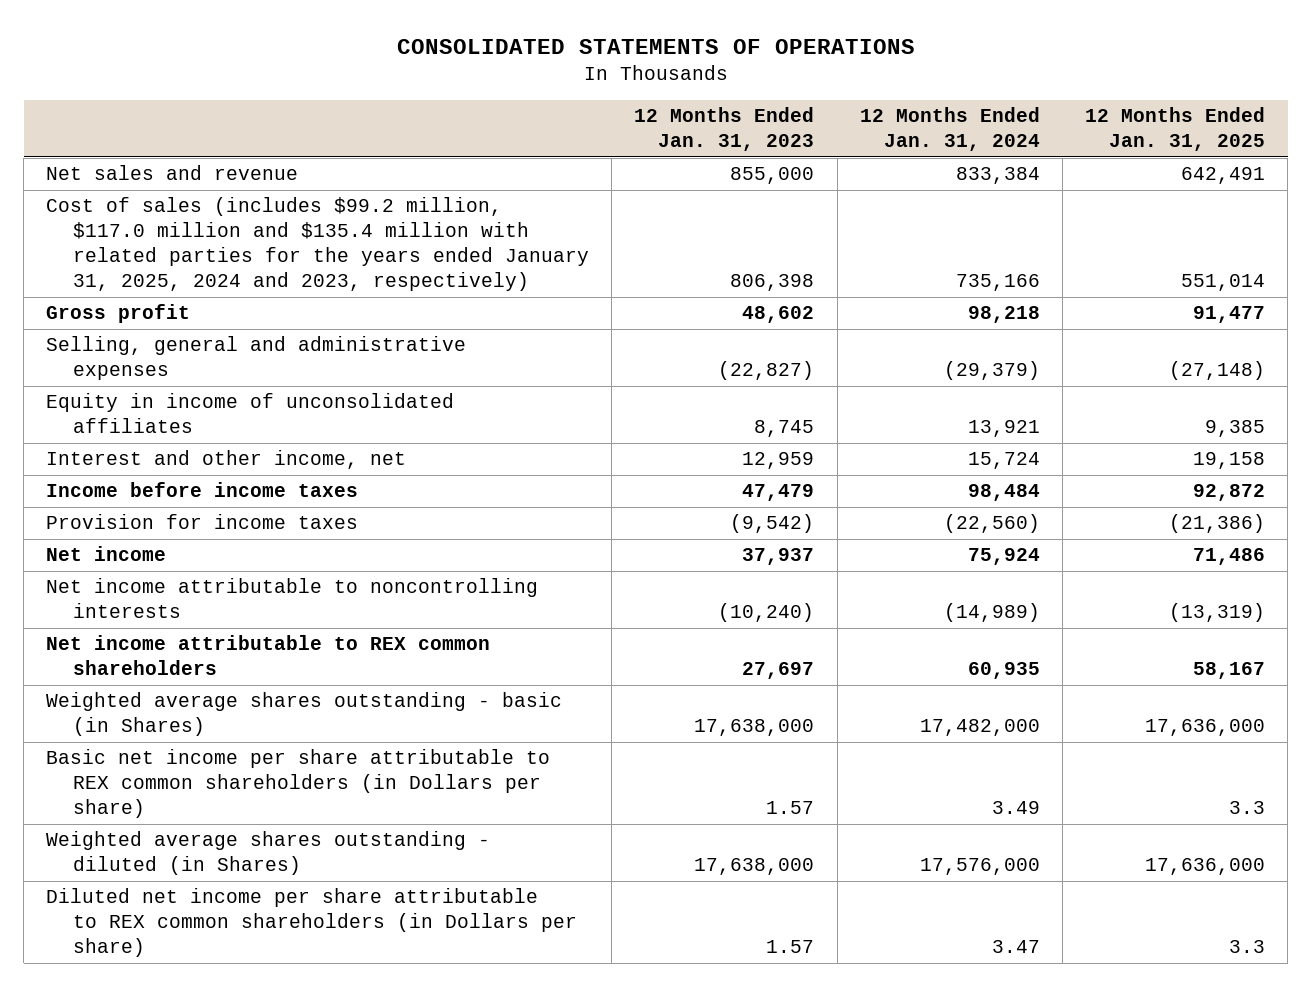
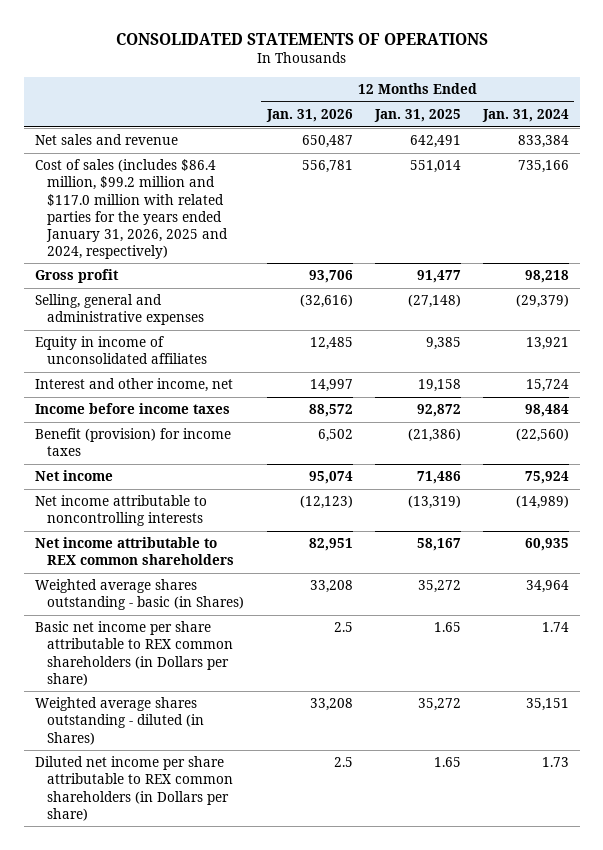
[634,107,815,152] 12 Months Ended Jan. 31, 2023 -> none
none -> [265,109,353,123] Jan. 31, 2026
[46,197,589,292] Cost of sales (includes $99.2 million, $117.0 million and $135.4 million with related parties for the years ended January 31, 2025, 2024 and 2023, respectively) -> [34,159,229,259] Cost of sales (includes $86.4 million, $99.2 million and $117.0 million with related parties for the years ended January 31, 2026, 2025 and 2024, respectively)
[46,514,359,530] Provision for income taxes -> [34,428,231,457] Benefit (provision) for income taxes
[919,719,1040,737] 17,482,000 -> [525,580,569,594] 34,964
[1145,719,1266,737] 17,636,000 -> [417,580,461,594] 35,272
[991,801,1040,815] 3.49 -> [541,622,569,633] 1.74
[1229,801,1266,815] 3.3 -> [433,622,461,633] 1.65
[919,858,1040,876] 17,576,000 -> [525,698,569,712] 35,151
[1145,858,1266,876] 17,636,000 -> [417,698,461,712] 35,272
[991,940,1040,954] 3.47 -> [541,757,569,768] 1.73
[1229,940,1266,954] 3.3 -> [433,757,461,768] 1.65

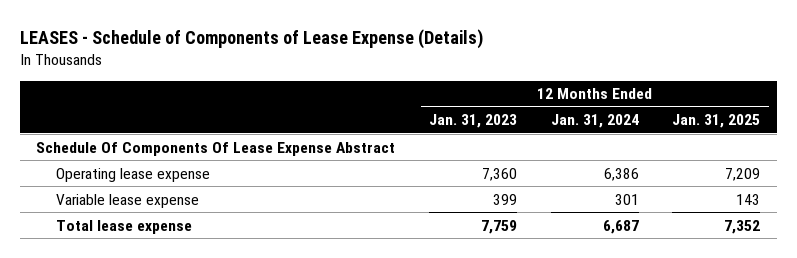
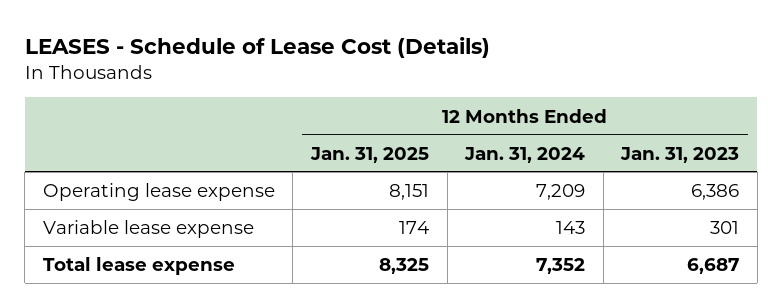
[19,28,483,49] LEASES - Schedule of Components of Lease Expense (Details) -> [24,36,490,58] LEASES - Schedule of Lease Cost (Details)
[36,141,396,156] Schedule Of Components Of Lease Expense Abstract -> none
[481,167,517,181] 7,360 -> [691,184,740,201] 6,386
[603,167,639,181] 6,386 -> [536,184,586,201] 7,209
[725,167,761,181] 7,209 -> [388,184,429,201] 8,151
[492,193,517,205] 399 -> [710,221,740,235] 301
[614,193,639,205] 301 -> [556,221,586,235] 143
[736,193,761,205] 143 -> [398,221,429,235] 174
[480,219,517,234] 7,759 -> [687,258,740,275] 6,687
[602,219,639,234] 6,687 -> [536,258,586,275] 7,352
[724,219,761,234] 7,352 -> [378,258,429,275] 8,325

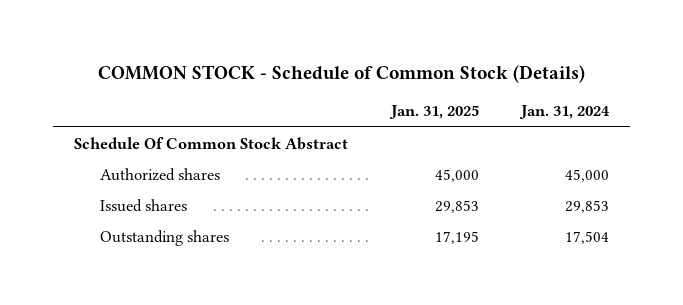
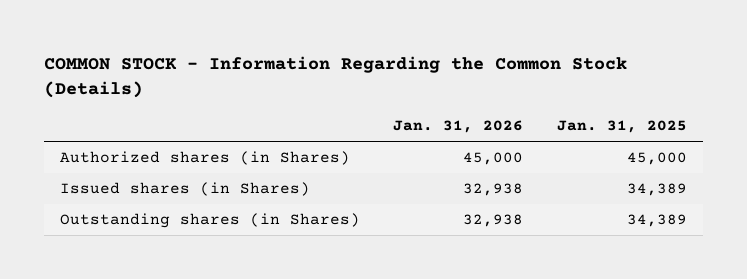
[97,64,585,83] COMMON STOCK - Schedule of Common Stock (Details) -> [43,55,627,98] COMMON STOCK - Information Regarding the Common Stock (Details)
[519,105,611,120] Jan. 31, 2024 -> none
none -> [393,120,524,134] Jan. 31, 2026
[74,137,349,151] Schedule Of Common Stock Abstract -> none
[100,168,221,182] Authorized shares -> [60,151,351,166] Authorized shares (in Shares)
[100,199,188,213] Issued shares -> [60,182,311,197] Issued shares (in Shares)
[434,200,479,214] 29,853 -> [626,183,687,197] 34,389
[100,230,230,247] Outstanding shares -> [60,213,361,229] Outstanding shares (in Shares)
[434,231,479,245] 17,195 -> [626,214,687,228] 34,389

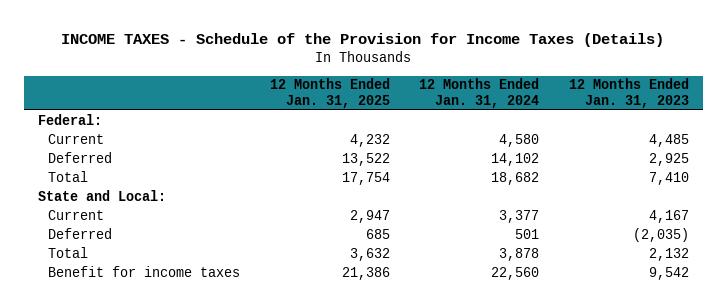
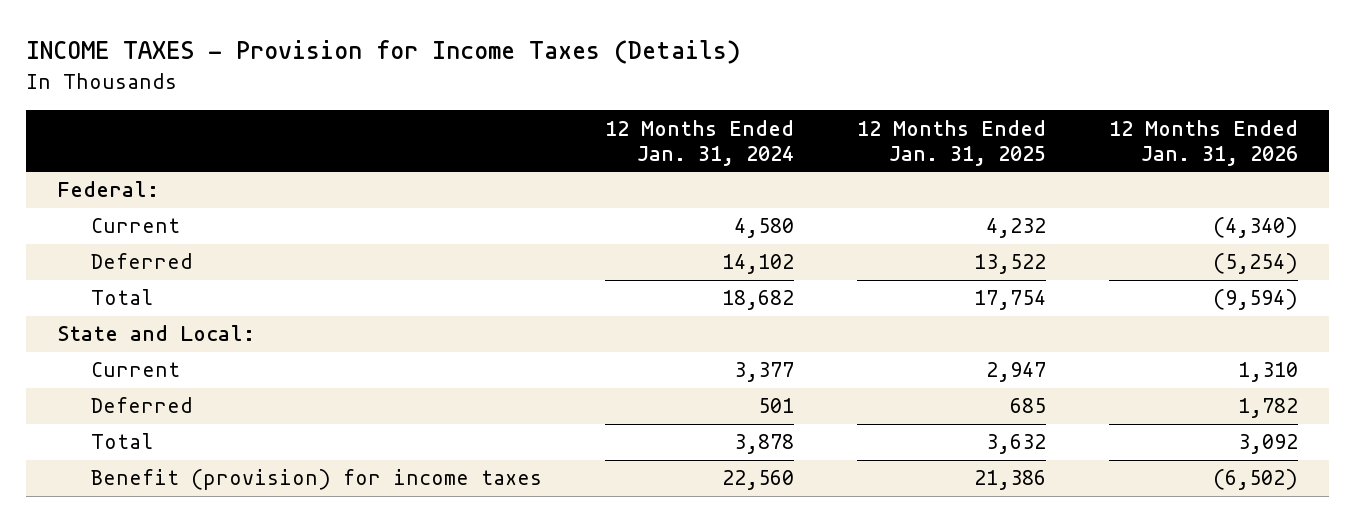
[61,33,665,48] INCOME TAXES - Schedule of the Provision for Income Taxes (Details) -> [25,40,741,65] INCOME TAXES - Provision for Income Taxes (Details)
[568,78,689,108] 12 Months Ended Jan. 31, 2023 -> none
none -> [1108,119,1298,166] 12 Months Ended Jan. 31, 2026
[48,265,241,277] Benefit for income taxes -> [91,469,543,491] Benefit (provision) for income taxes

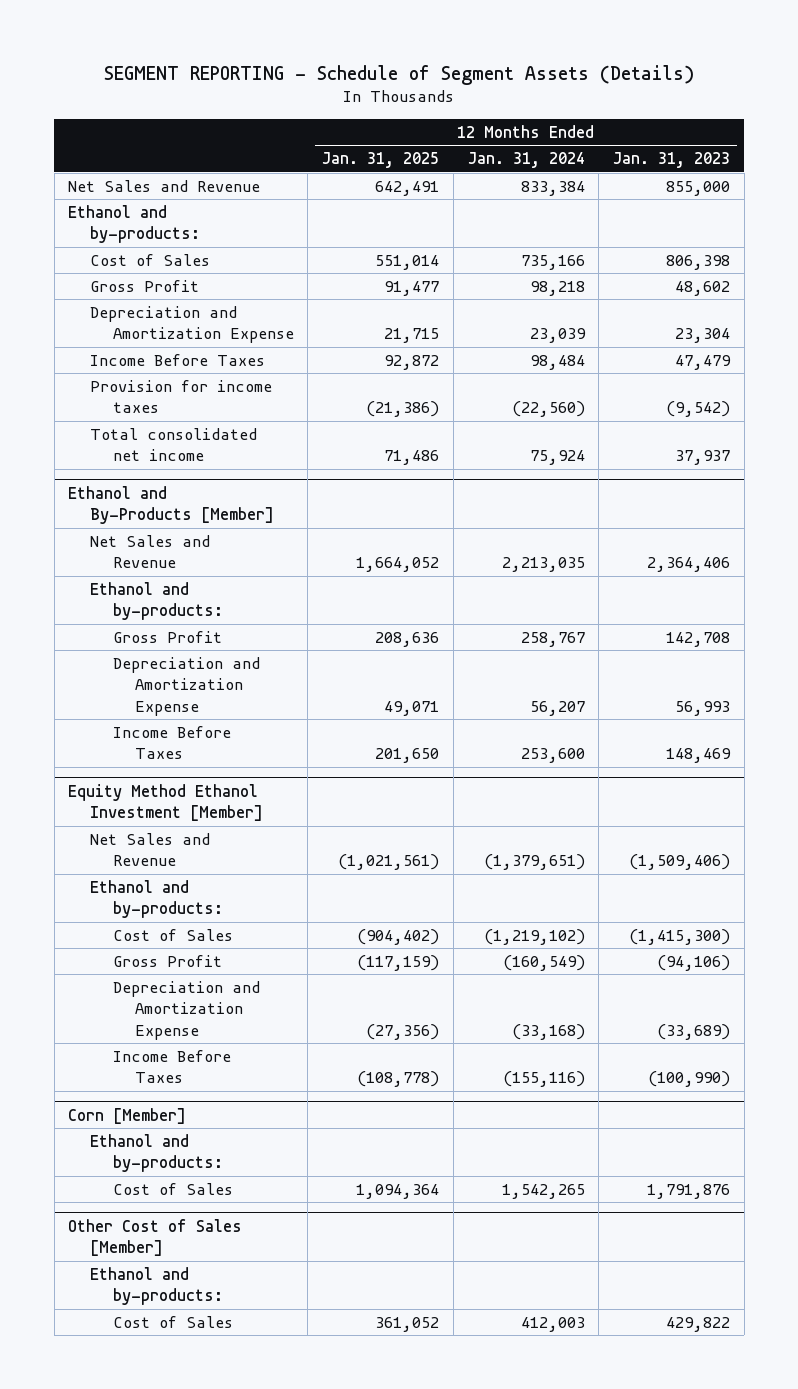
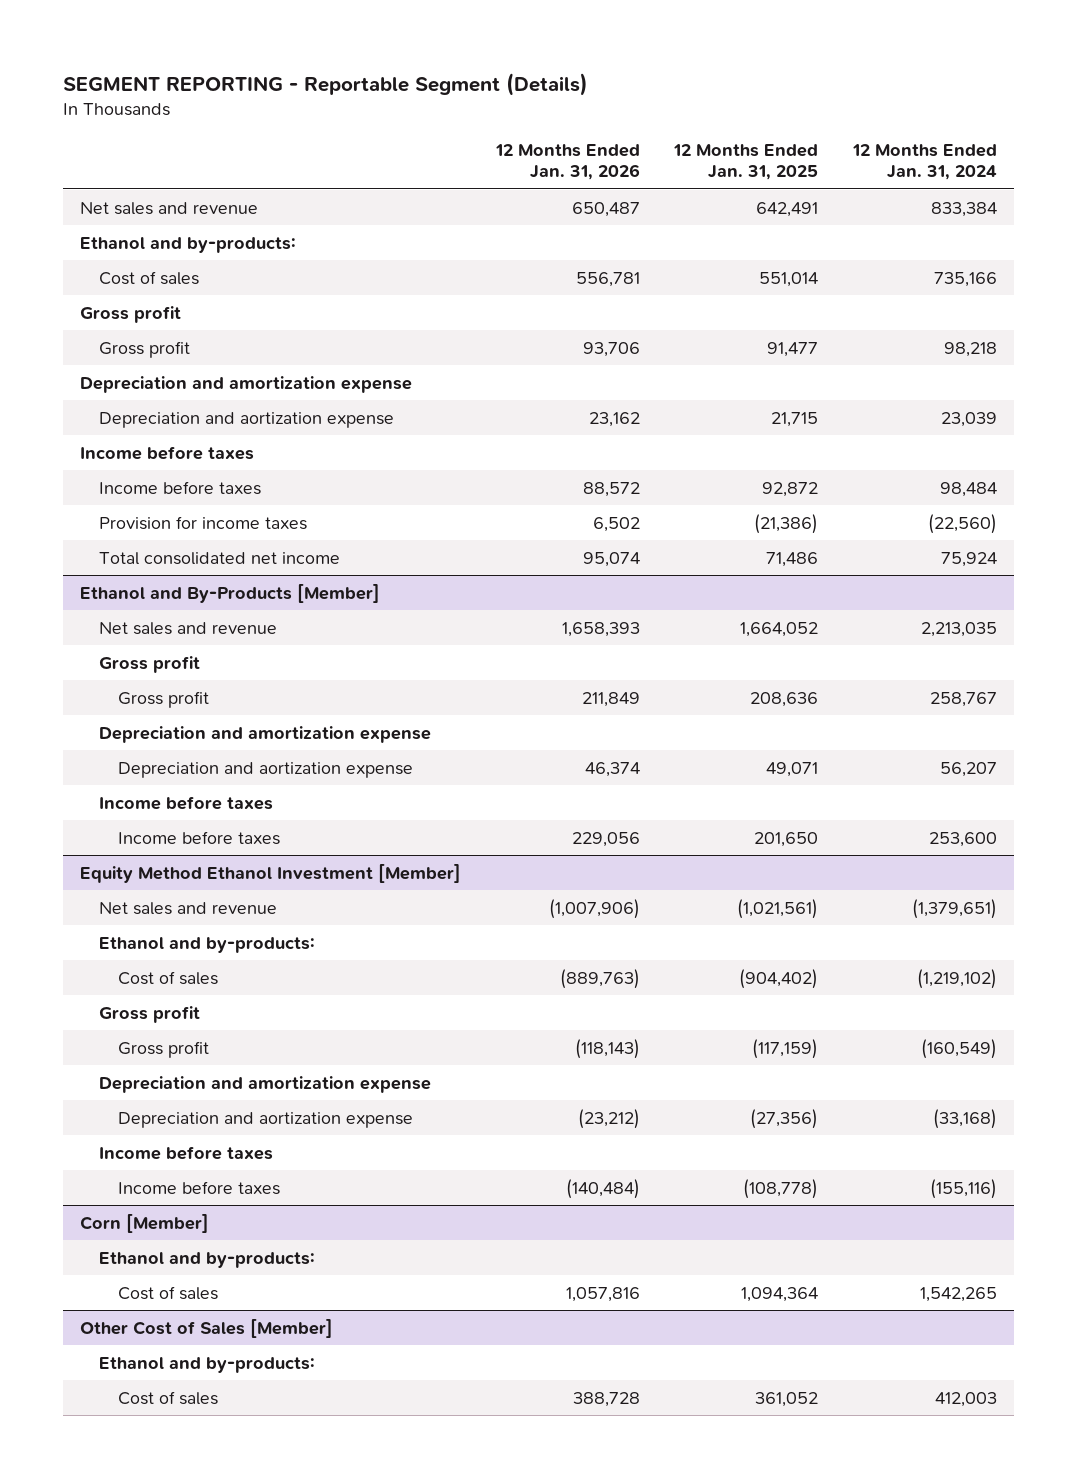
[104,64,695,85] SEGMENT REPORTING - Schedule of Segment Assets (Details) -> [62,72,588,96] SEGMENT REPORTING - Reportable Segment (Details)
[613,152,731,169] Jan. 31, 2023 -> none
none -> [494,144,640,181] 12 Months Ended Jan. 31, 2026
[68,179,261,192] Net Sales and Revenue -> [79,201,258,215] Net sales and revenue
[90,253,211,266] Cost of Sales -> [98,270,199,285] Cost of sales
none -> [79,305,181,323] Gross profit
[90,279,200,292] Gross Profit -> [98,340,190,358] Gross profit
none -> [79,375,412,393] Depreciation and amortization expense
[90,305,294,344] Depreciation and Amortization Expense -> [98,411,394,428] Depreciation and aortization expense
none -> [79,445,254,460] Income before taxes
[90,353,266,366] Income Before Taxes -> [98,480,261,495] Income before taxes
[90,581,223,621] Ethanol and by-products: -> none
[90,534,211,569] Net Sales and Revenue -> [98,621,277,635] Net sales and revenue
none -> [98,655,200,673] Gross profit
[112,630,222,643] Gross Profit -> [118,690,210,708] Gross profit
none -> [98,725,431,743] Depreciation and amortization expense
[112,656,260,716] Depreciation and Amortization Expense -> [118,761,414,778] Depreciation and aortization expense
none -> [98,795,273,810] Income before taxes
[112,725,231,760] Income Before Taxes -> [118,830,281,845] Income before taxes
[90,832,211,867] Net Sales and Revenue -> [98,901,277,915] Net sales and revenue
[112,928,233,941] Cost of Sales -> [118,970,219,985] Cost of sales
none -> [98,1005,200,1023] Gross profit
[112,954,222,967] Gross Profit -> [118,1040,210,1058] Gross profit
none -> [98,1075,431,1093] Depreciation and amortization expense
[112,980,260,1040] Depreciation and Amortization Expense -> [118,1111,414,1128] Depreciation and aortization expense
none -> [98,1145,273,1160] Income before taxes
[112,1049,231,1084] Income Before Taxes -> [118,1180,281,1195] Income before taxes
[112,1182,233,1195] Cost of Sales -> [118,1285,219,1300] Cost of sales
[112,1315,233,1328] Cost of Sales -> [118,1390,219,1405] Cost of sales

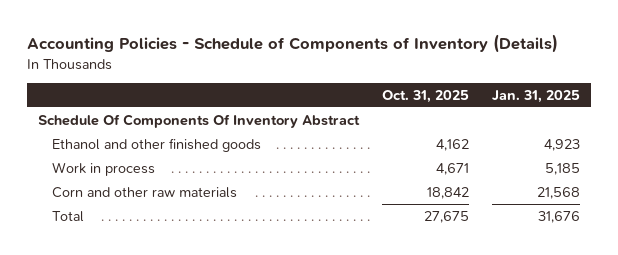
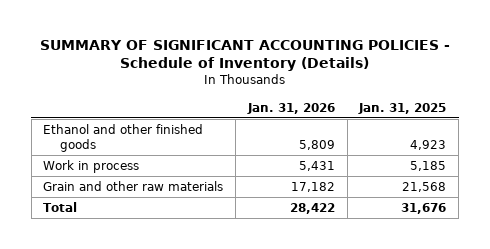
[26,34,558,54] Accounting Policies - Schedule of Components of Inventory (Details) -> [39,39,450,72] SUMMARY OF SIGNIFICANT ACCOUNTING POLICIES - Schedule of Inventory (Details)
[381,89,469,103] Oct. 31, 2025 -> none
none -> [246,102,335,114] Jan. 31, 2026
[38,113,361,128] Schedule Of Components Of Inventory Abstract -> none
[51,186,237,198] Corn and other raw materials -> [43,181,224,192] Grain and other raw materials

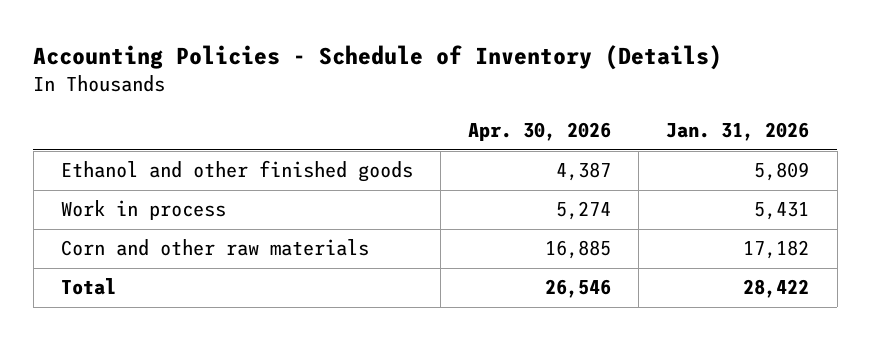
[39,39,450,72] SUMMARY OF SIGNIFICANT ACCOUNTING POLICIES - Schedule of Inventory (Details) -> [33,45,723,71] Accounting Policies - Schedule of Inventory (Details)
[358,102,447,114] Jan. 31, 2025 -> none
none -> [468,122,612,142] Apr. 30, 2026
[43,181,224,192] Grain and other raw materials -> [60,239,369,257] Corn and other raw materials

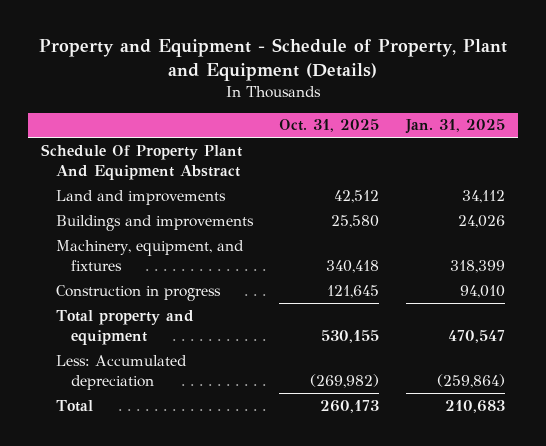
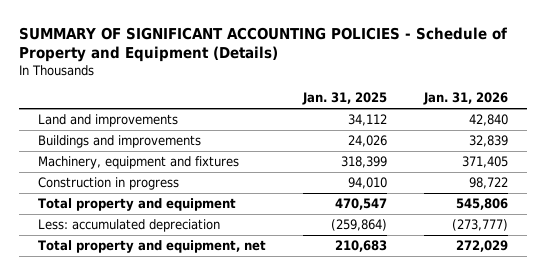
[38,37,507,82] Property and Equipment - Schedule of Property, Plant and Equipment (Details) -> [18,26,507,63] SUMMARY OF SIGNIFICANT ACCOUNTING POLICIES - Schedule of Property and Equipment (Details)
[279,119,380,133] Oct. 31, 2025 -> none
none -> [423,92,509,106] Jan. 31, 2026
[41,143,243,180] Schedule Of Property Plant And Equipment Abstract -> none
[56,239,245,271] Machinery, equipment, and fixtures -> [37,155,239,169] Machinery, equipment and fixtures
[56,354,188,390] Less: Accumulated depreciation -> [37,218,220,232] Less: accumulated depreciation
[56,399,94,412] Total -> [37,239,266,253] Total property and equipment, net

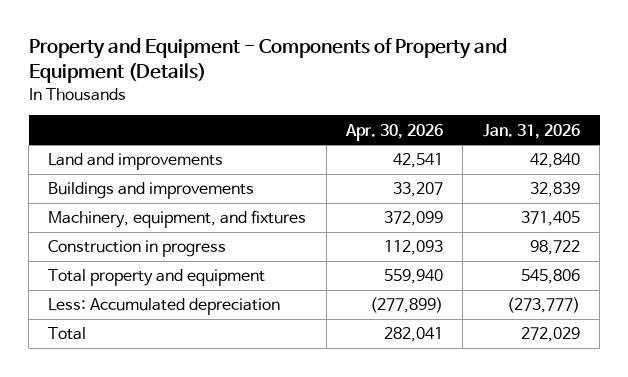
[18,26,507,63] SUMMARY OF SIGNIFICANT ACCOUNTING POLICIES - Schedule of Property and Equipment (Details) -> [28,38,507,84] Property and Equipment - Components of Property and Equipment (Details)
[301,92,387,106] Jan. 31, 2025 -> none
none -> [345,123,444,141] Apr. 30, 2026
[37,155,239,169] Machinery, equipment and fixtures -> [48,210,307,229] Machinery, equipment, and fixtures
[37,218,220,232] Less: accumulated depreciation -> [48,298,281,316] Less: Accumulated depreciation
[37,239,266,253] Total property and equipment, net -> [48,327,87,341] Total

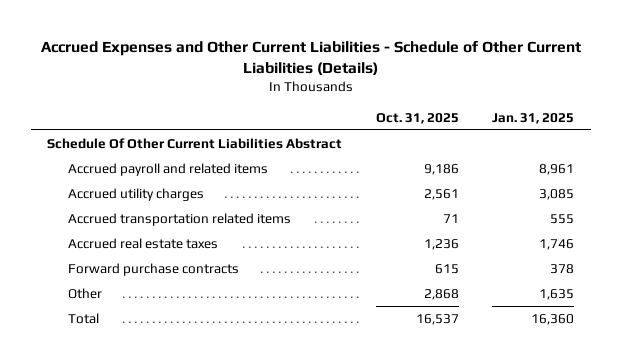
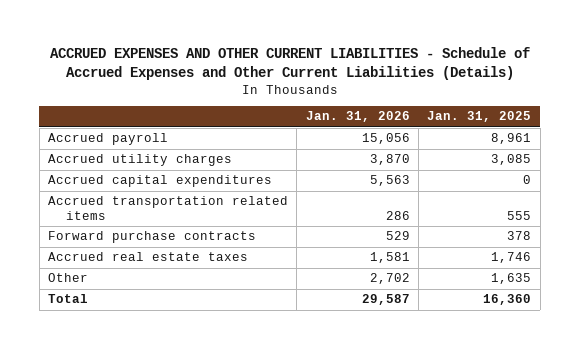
[40,40,581,76] Accrued Expenses and Other Current Liabilities - Schedule of Other Current Liabilities (Details) -> [49,47,530,81] ACCRUED EXPENSES AND OTHER CURRENT LIABILITIES - Schedule of Accrued Expenses and Other Current Liabilities (Details)
[375,112,459,124] Oct. 31, 2025 -> none
none -> [305,111,410,123] Jan. 31, 2026
[47,137,343,149] Schedule Of Other Current Liabilities Abstract -> none
[68,162,269,176] Accrued payroll and related items -> [47,133,168,146] Accrued payroll
none -> [47,175,272,188] Accrued capital expenditures
[68,237,219,249] Accrued real estate taxes -> [47,252,248,262] Accrued real estate taxes

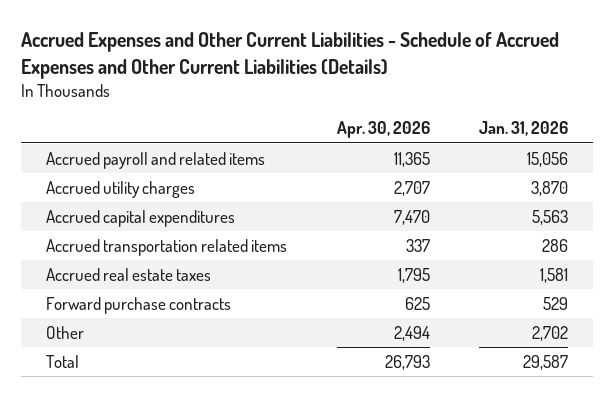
[49,47,530,81] ACCRUED EXPENSES AND OTHER CURRENT LIABILITIES - Schedule of Accrued Expenses and Other Current Liabilities (Details) -> [21,32,560,79] Accrued Expenses and Other Current Liabilities - Schedule of Accrued Expenses and Other Current Liabilities (Details)
[427,111,532,123] Jan. 31, 2025 -> none
none -> [336,121,430,139] Apr. 30, 2026
[47,133,168,146] Accrued payroll -> [46,151,266,169] Accrued payroll and related items
[47,231,256,244] Forward purchase contracts -> [46,296,232,314] Forward purchase contracts

